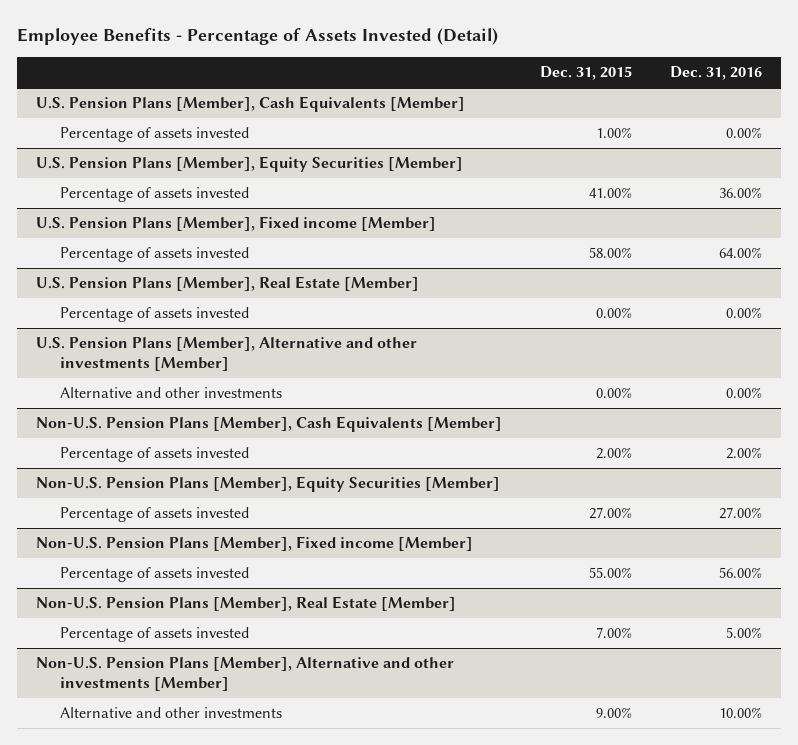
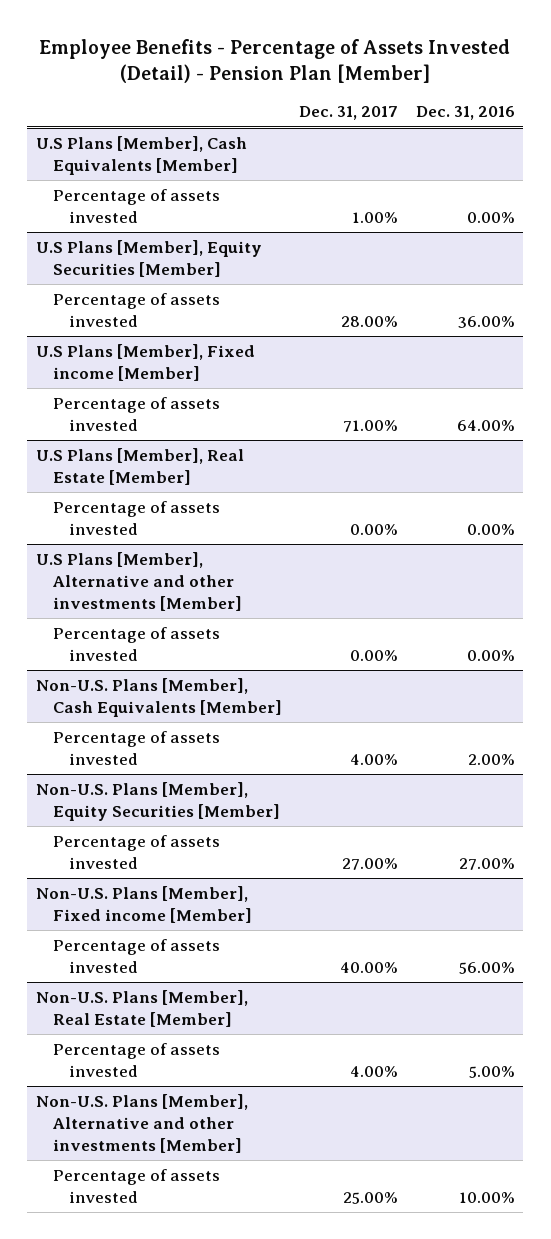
[16,28,498,46] Employee Benefits - Percentage of Assets Invested (Detail) -> [39,38,511,83] Employee Benefits - Percentage of Assets Invested (Detail) - Pension Plan [Member]
[539,66,632,81] Dec. 31, 2015 -> none
none -> [299,106,399,121] Dec. 31, 2017
[35,96,465,113] U.S. Pension Plans [Member], Cash Equivalents [Member] -> [35,135,247,175] U.S Plans [Member], Cash Equivalents [Member]
[35,156,463,173] U.S. Pension Plans [Member], Equity Securities [Member] -> [35,239,262,277] U.S Plans [Member], Equity Securities [Member]
[35,216,436,232] U.S. Pension Plans [Member], Fixed income [Member] -> [35,343,255,381] U.S Plans [Member], Fixed income [Member]
[35,276,419,292] U.S. Pension Plans [Member], Real Estate [Member] -> [35,447,244,485] U.S Plans [Member], Real Estate [Member]
[60,387,283,399] Alternative and other investments -> none
[35,337,417,371] U.S. Pension Plans [Member], Alternative and other investments [Member] -> [35,551,243,611] U.S Plans [Member], Alternative and other investments [Member]
none -> [53,626,221,661] Percentage of assets invested
[35,416,502,433] Non-U.S. Pension Plans [Member], Cash Equivalents [Member] -> [35,677,283,717] Non-U.S. Plans [Member], Cash Equivalents [Member]
[35,476,500,493] Non-U.S. Pension Plans [Member], Equity Securities [Member] -> [35,781,281,821] Non-U.S. Plans [Member], Equity Securities [Member]
[35,536,473,552] Non-U.S. Pension Plans [Member], Fixed income [Member] -> [35,885,253,923] Non-U.S. Plans [Member], Fixed income [Member]
[35,596,456,612] Non-U.S. Pension Plans [Member], Real Estate [Member] -> [35,989,248,1027] Non-U.S. Plans [Member], Real Estate [Member]
[60,707,283,719] Alternative and other investments -> none
[35,657,454,691] Non-U.S. Pension Plans [Member], Alternative and other investments [Member] -> [35,1093,248,1153] Non-U.S. Plans [Member], Alternative and other investments [Member]
none -> [53,1168,221,1203] Percentage of assets invested

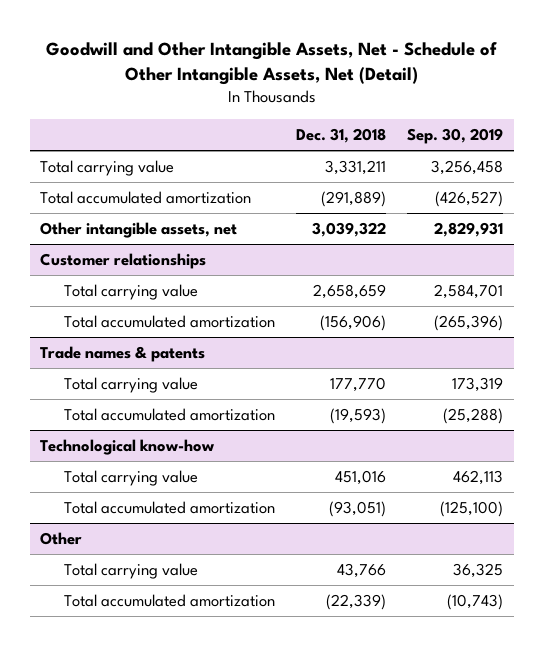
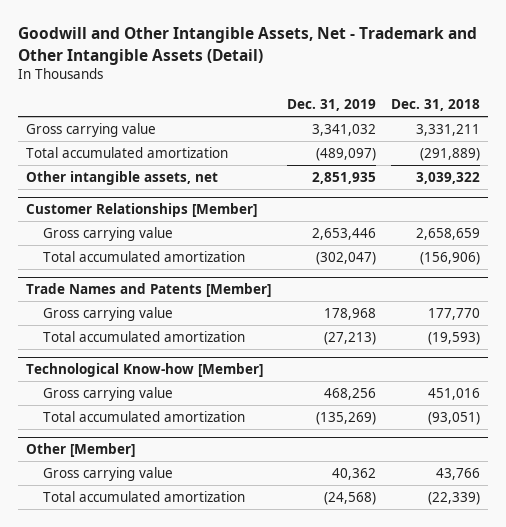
[45,42,497,86] Goodwill and Other Intangible Assets, Net - Schedule of Other Intangible Assets, Net (Detail) -> [18,27,478,65] Goodwill and Other Intangible Assets, Net - Trademark and Other Intangible Assets (Detail)
[407,127,504,144] Sep. 30, 2019 -> none
none -> [286,99,376,112] Dec. 31, 2019
[40,160,175,177] Total carrying value -> [26,122,157,137] Gross carrying value
[40,253,207,270] Customer relationships -> [26,203,258,218] Customer Relationships [Member]
[64,284,199,301] Total carrying value -> [43,226,174,241] Gross carrying value
[40,346,206,363] Trade names & patents -> [26,283,272,298] Trade Names and Patents [Member]
[64,377,199,394] Total carrying value -> [43,306,174,321] Gross carrying value
[40,439,215,456] Technological know-how -> [26,363,264,378] Technological Know-how [Member]
[64,470,199,487] Total carrying value -> [43,386,174,401] Gross carrying value
[40,532,83,546] Other -> [26,443,136,458] Other [Member]
[64,563,199,580] Total carrying value -> [43,466,174,481] Gross carrying value

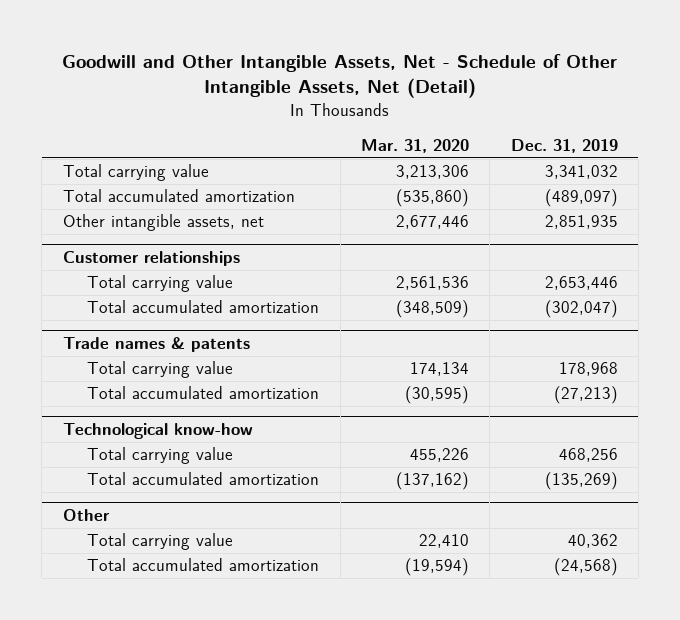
[18,27,478,65] Goodwill and Other Intangible Assets, Net - Trademark and Other Intangible Assets (Detail) -> [62,53,618,99] Goodwill and Other Intangible Assets, Net - Schedule of Other Intangible Assets, Net (Detail)
[391,99,481,112] Dec. 31, 2018 -> none
none -> [360,138,469,153] Mar. 31, 2020
[26,122,157,137] Gross carrying value -> [62,164,209,182] Total carrying value
[26,203,258,218] Customer Relationships [Member] -> [62,250,240,266] Customer relationships
[43,226,174,241] Gross carrying value -> [87,275,234,293] Total carrying value
[26,283,272,298] Trade Names and Patents [Member] -> [62,336,250,352] Trade names & patents
[43,306,174,321] Gross carrying value -> [87,361,234,379] Total carrying value
[26,363,264,378] Technological Know-how [Member] -> [62,422,253,439] Technological know-how
[43,386,174,401] Gross carrying value -> [87,447,234,465] Total carrying value
[26,443,136,458] Other [Member] -> [62,508,110,521] Other
[43,466,174,481] Gross carrying value -> [87,533,234,551] Total carrying value

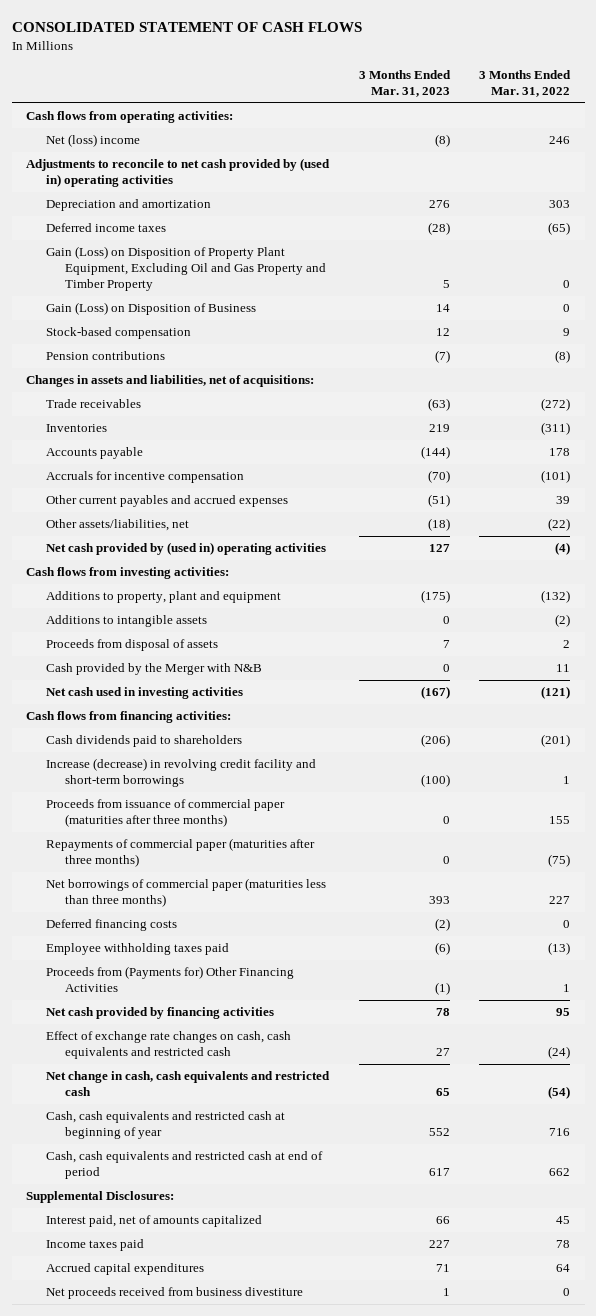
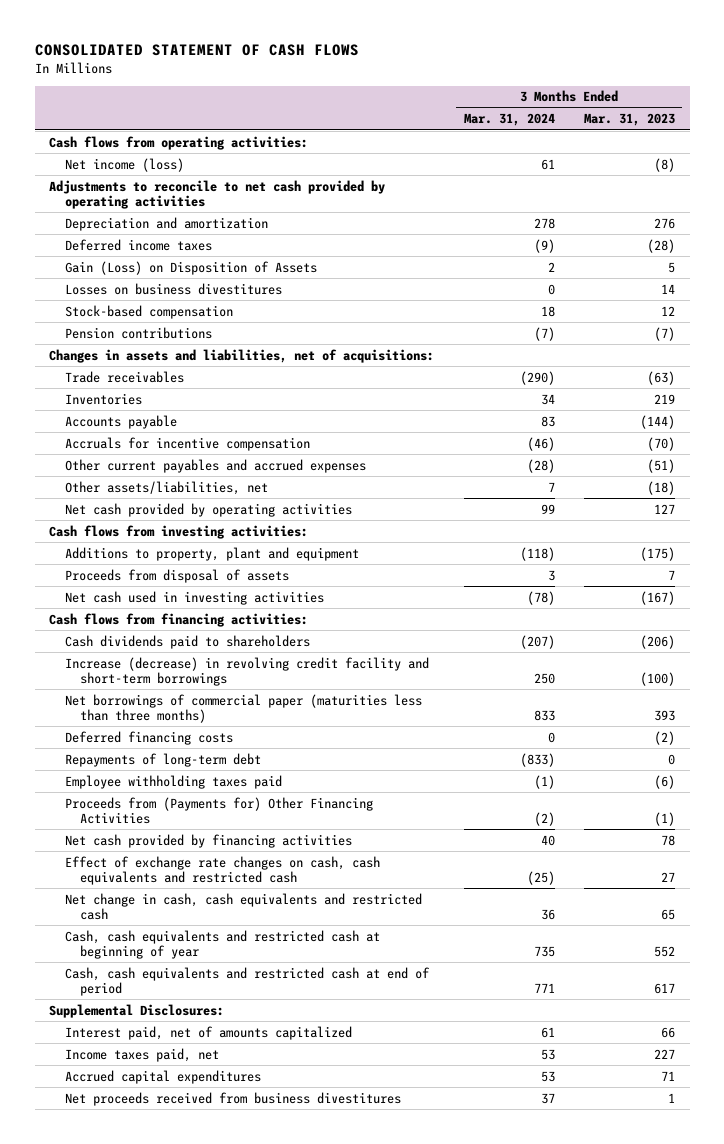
[479,70,572,98] 3 Months Ended Mar. 31, 2022 -> none
none -> [463,113,555,127] Mar. 31, 2024
[45,134,140,148] Net (loss) income -> [64,157,184,172] Net income (loss)
[26,158,331,188] Adjustments to reconcile to net cash provided by (used in) operating activities -> [49,179,386,210] Adjustments to reconcile to net cash provided by operating activities
[45,246,327,292] Gain (Loss) on Disposition of Property Plant Equipment, Excluding Oil and Gas Property and Timber Property -> none
none -> [64,260,317,275] Gain (Loss) on Disposition of Assets
[45,302,256,316] Gain (Loss) on Disposition of Business -> [64,282,282,295] Losses on business divestitures
[45,542,326,556] Net cash provided by (used in) operating activities -> [64,502,352,517] Net cash provided by operating activities
[45,615,207,628] Additions to intangible assets -> none
[45,663,262,676] Cash provided by the Merger with N&B -> none
[45,799,285,828] Proceeds from issuance of commercial paper (maturities after three months) -> none
[45,838,315,868] Repayments of commercial paper (maturities after three months) -> none
none -> [64,752,261,767] Repayments of long-term debt
[45,1239,144,1252] Income taxes paid -> [64,1047,219,1062] Income taxes paid, net
[45,1287,303,1300] Net proceeds received from business divestiture -> [64,1091,401,1106] Net proceeds received from business divestitures

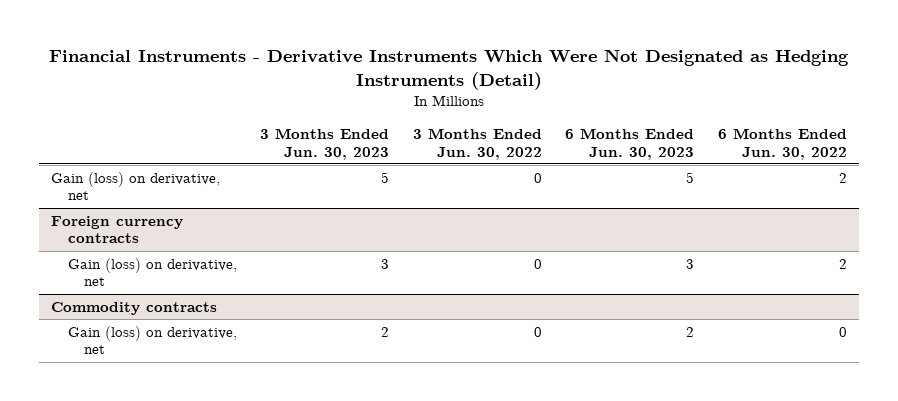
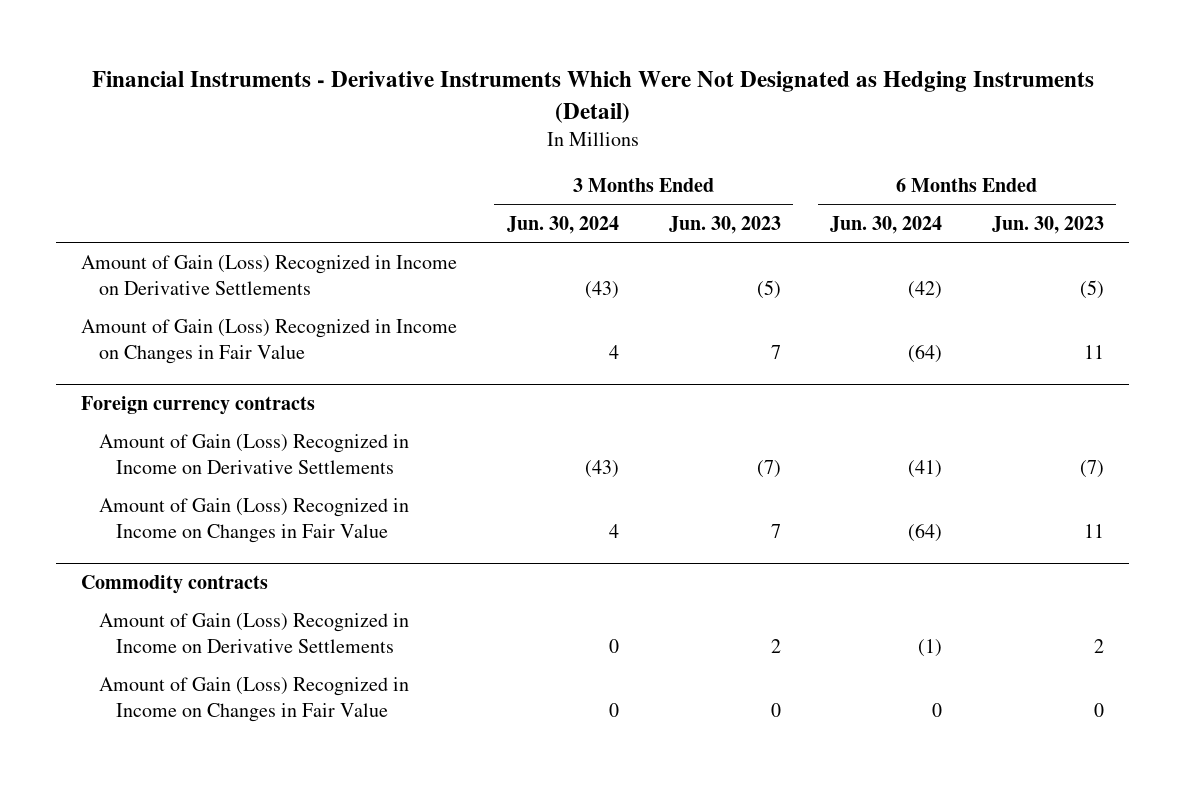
[412,127,542,160] 3 Months Ended Jun. 30, 2022 -> none
[717,127,847,160] 6 Months Ended Jun. 30, 2022 -> none
none -> [506,215,619,234] Jun. 30, 2024
none -> [830,215,943,234] Jun. 30, 2024
[50,171,220,201] Gain (loss) on derivative, net -> [81,254,458,295] Amount of Gain (Loss) Recognized in Income on Derivative Settlements
[381,171,390,183] 5 -> [756,279,781,299] (5)
[686,171,695,183] 5 -> [1080,279,1105,299] (5)
none -> [81,318,458,364] Amount of Gain (Loss) Recognized in Income on Changes in Fair Value
[67,257,237,287] Gain (loss) on derivative, net -> [98,433,409,474] Amount of Gain (Loss) Recognized in Income on Derivative Settlements
[381,258,390,269] 3 -> [756,459,781,478] (7)
[686,258,695,269] 3 -> [1080,459,1105,478] (7)
none -> [98,497,409,543] Amount of Gain (Loss) Recognized in Income on Changes in Fair Value
[67,325,237,355] Gain (loss) on derivative, net -> [98,612,409,653] Amount of Gain (Loss) Recognized in Income on Derivative Settlements
none -> [98,676,409,722] Amount of Gain (Loss) Recognized in Income on Changes in Fair Value

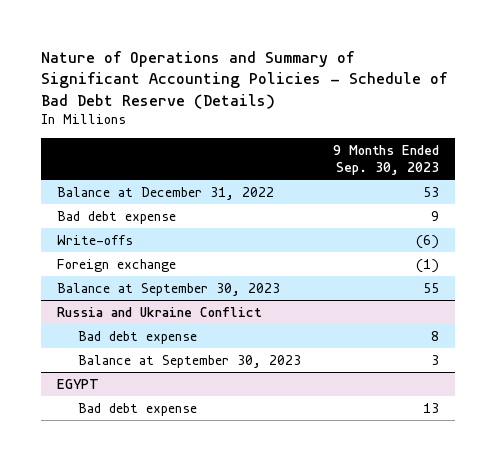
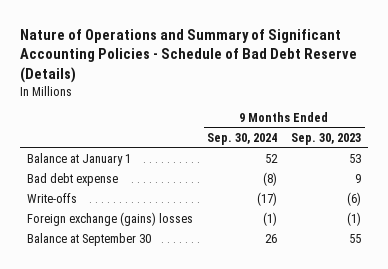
none -> [207,133,278,146] Sep. 30, 2024
[57,186,275,200] Balance at December 31, 2022 -> [27,153,132,167] Balance at January 1
[57,306,263,317] Russia and Ukraine Conflict -> none
[78,330,198,344] Bad debt expense -> none
[78,354,302,368] Balance at September 30, 2023 -> none
[57,378,100,389] EGYPT -> none
[78,402,198,416] Bad debt expense -> none
[57,258,177,272] Foreign exchange -> [27,212,194,227] Foreign exchange (gains) losses
[57,282,281,296] Balance at September 30, 2023 -> [27,233,152,247] Balance at September 30

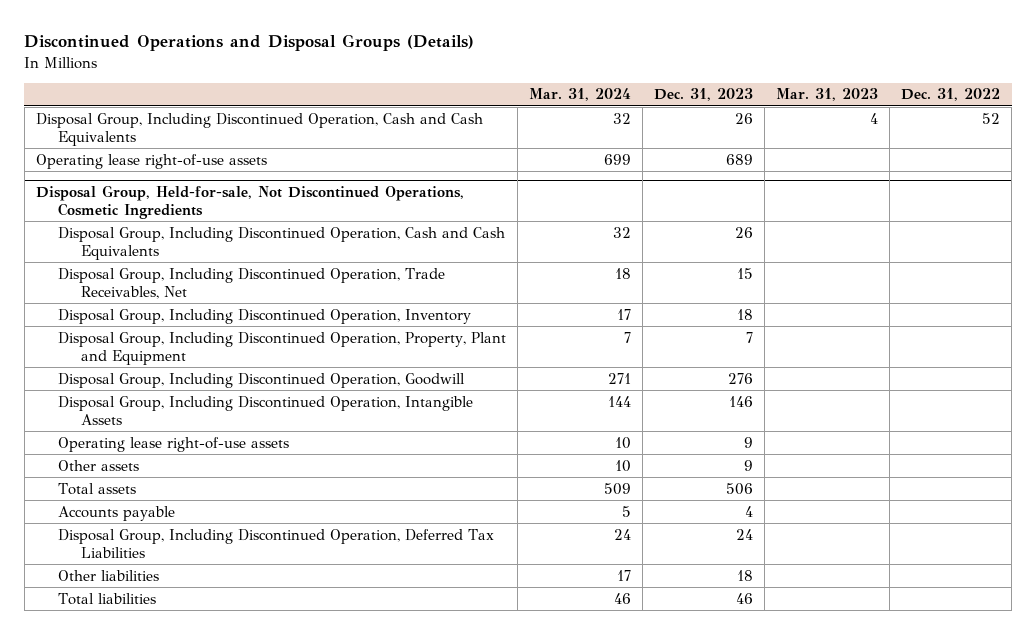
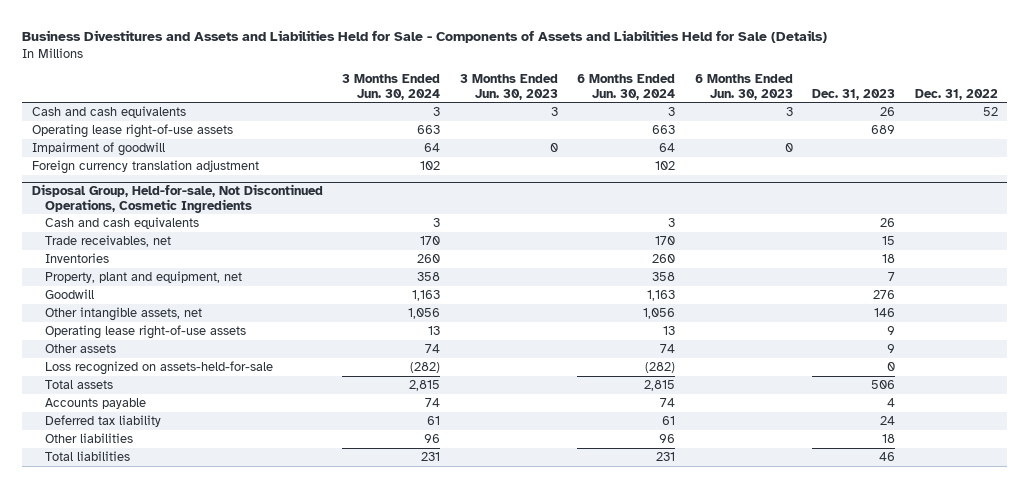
[24,34,475,52] Discontinued Operations and Disposal Groups (Details) -> [21,30,827,44] Business Divestitures and Assets and Liabilities Held for Sale - Components of Assets and Liabilities Held for Sale (Details)
[529,88,632,102] Mar. 31, 2024 -> none
[776,88,879,102] Mar. 31, 2023 -> none
none -> [342,74,441,100] 3 Months Ended Jun. 30, 2024
none -> [459,74,558,100] 3 Months Ended Jun. 30, 2023
none -> [577,74,676,100] 6 Months Ended Jun. 30, 2024
none -> [694,74,793,100] 6 Months Ended Jun. 30, 2023
[35,112,483,146] Disposal Group, Including Discontinued Operation, Cash and Cash Equivalents -> [31,105,186,118] Cash and cash equivalents
none -> [31,141,165,156] Impairment of goodwill
none -> [31,159,259,174] Foreign currency translation adjustment
[58,267,446,299] Disposal Group, Including Discontinued Operation, Trade Receivables, Net -> none
[58,226,506,260] Disposal Group, Including Discontinued Operation, Cash and Cash Equivalents -> [45,216,200,229] Cash and cash equivalents
none -> [45,234,172,247] Trade receivables, net
[58,308,472,324] Disposal Group, Including Discontinued Operation, Inventory -> [45,252,110,263] Inventories
[58,331,507,365] Disposal Group, Including Discontinued Operation, Property, Plant and Equipment -> [45,270,243,283] Property, plant and equipment, net
[58,372,466,388] Disposal Group, Including Discontinued Operation, Goodwill -> [45,288,95,299] Goodwill
[58,395,474,425] Disposal Group, Including Discontinued Operation, Intangible Assets -> [45,306,203,321] Other intangible assets, net
none -> [45,360,274,375] Loss recognized on assets-held-for-sale
[58,528,495,558] Disposal Group, Including Discontinued Operation, Deferred Tax Liabilities -> [45,414,162,427] Deferred tax liability

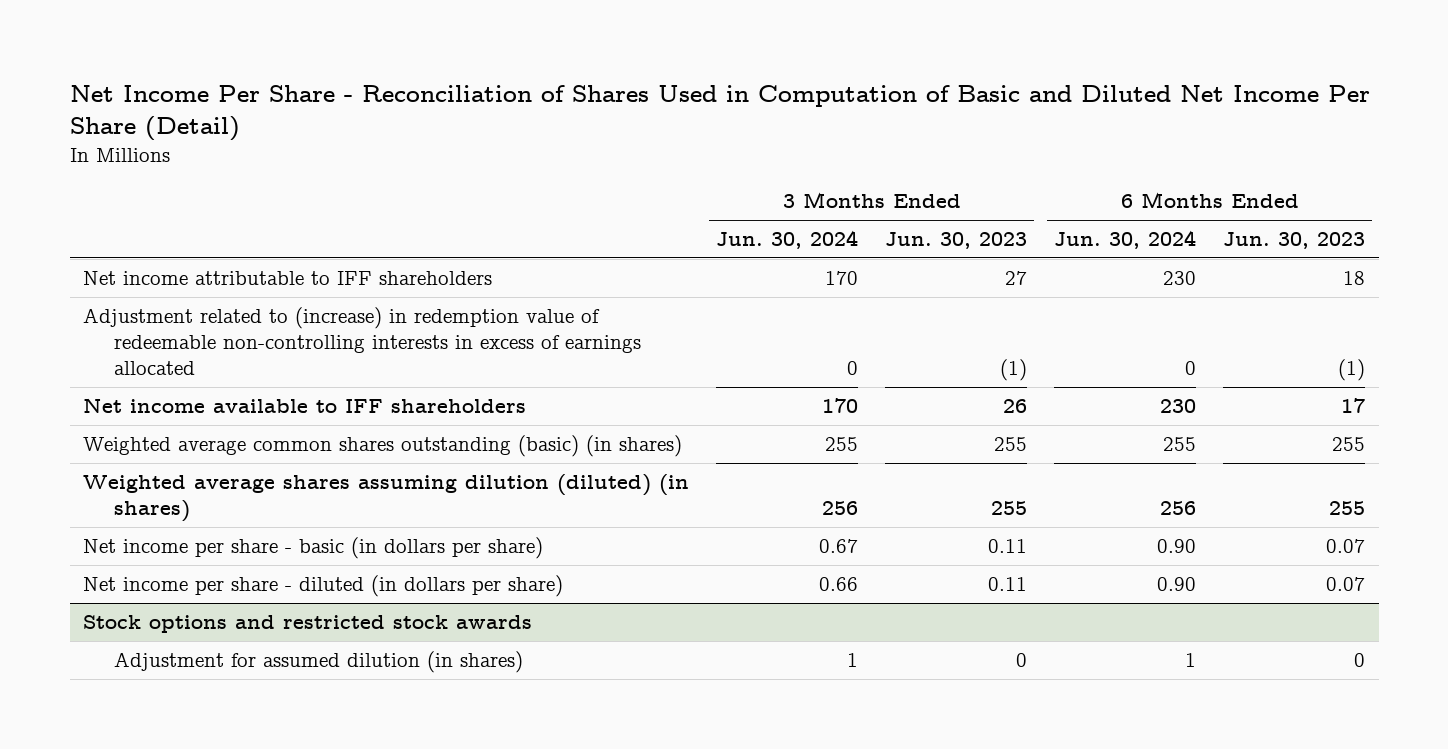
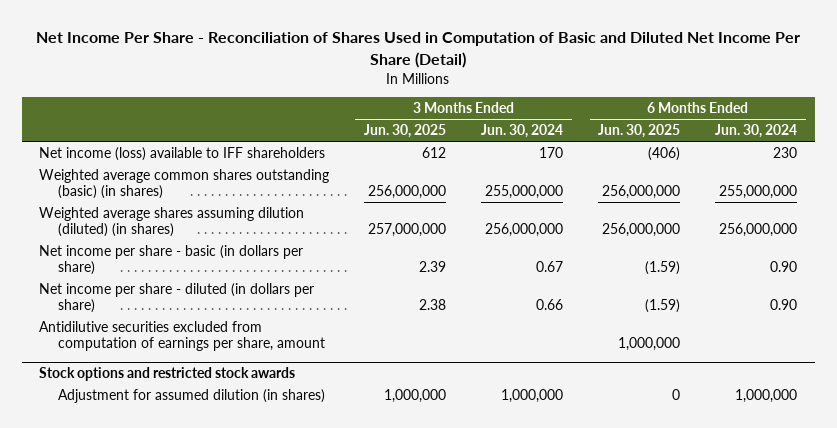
[885,232,1028,250] Jun. 30, 2023 -> none
[1223,232,1366,250] Jun. 30, 2023 -> none
none -> [364,124,447,139] Jun. 30, 2025
none -> [598,124,681,139] Jun. 30, 2025
[83,270,493,285] Net income attributable to IFF shareholders -> none
[83,306,642,375] Adjustment related to (increase) in redemption value of redeemable non-controlling interests in excess of earnings allocated -> none
[83,397,527,413] Net income available to IFF shareholders -> [39,146,326,161] Net income (loss) available to IFF shareholders
[825,436,859,451] 255 -> [485,185,564,200] 255,000,000
[1163,436,1197,451] 255 -> [719,185,798,200] 255,000,000
[822,500,859,515] 256 -> [485,223,564,238] 256,000,000
[1160,500,1197,515] 256 -> [719,223,798,238] 256,000,000
none -> [39,320,325,352] Antidilutive securities excluded from computation of earnings per share, amount
[847,652,859,667] 1 -> [501,388,564,403] 1,000,000
[1185,652,1197,667] 1 -> [735,388,798,403] 1,000,000

